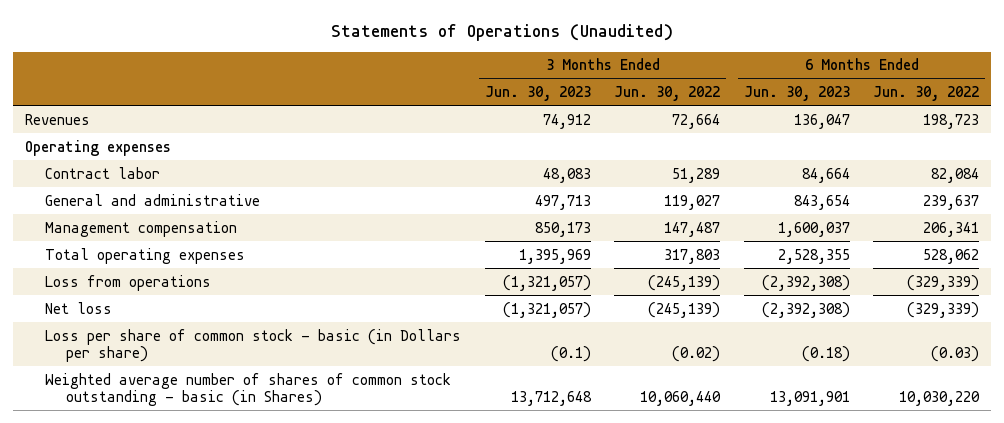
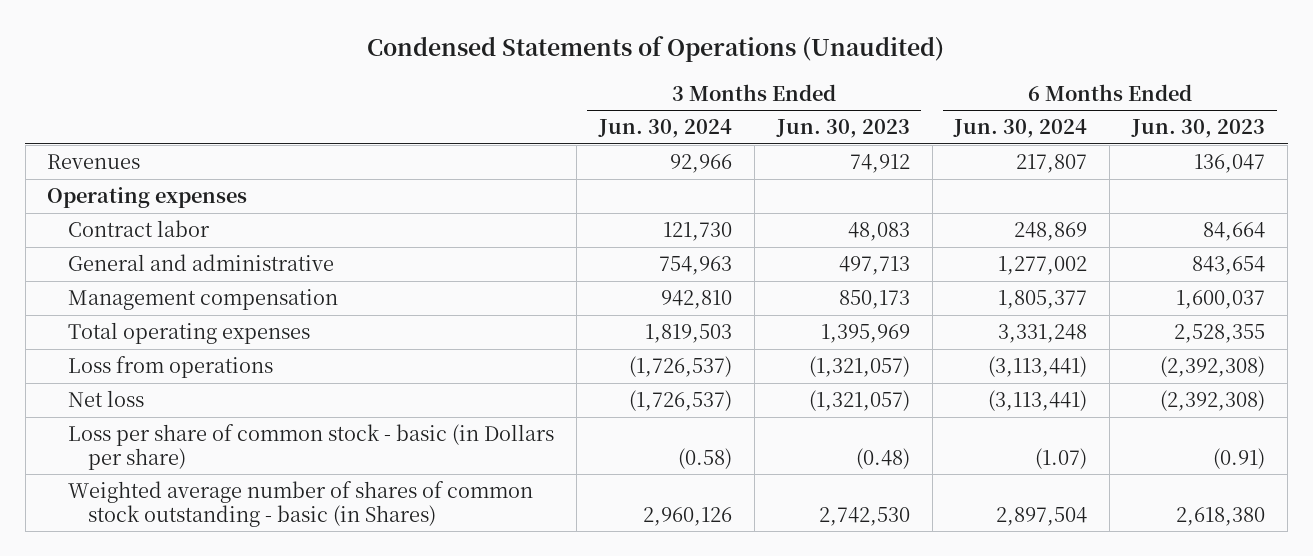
[331,23,674,41] Statements of Operations (Unaudited) -> [367,36,945,63] Condensed Statements of Operations (Unaudited)
[614,86,721,102] Jun. 30, 2022 -> none
[873,86,980,102] Jun. 30, 2022 -> none
none -> [597,119,732,139] Jun. 30, 2024
none -> [953,119,1088,139] Jun. 30, 2024
[550,346,591,363] (0.1) -> [855,447,910,469] (0.48)
[801,346,850,363] (0.18) -> [1213,447,1266,469] (0.91)
[510,391,592,407] 13,712,648 -> [818,506,910,526] 2,742,530
[769,391,850,407] 13,091,901 -> [1176,506,1266,526] 2,618,380

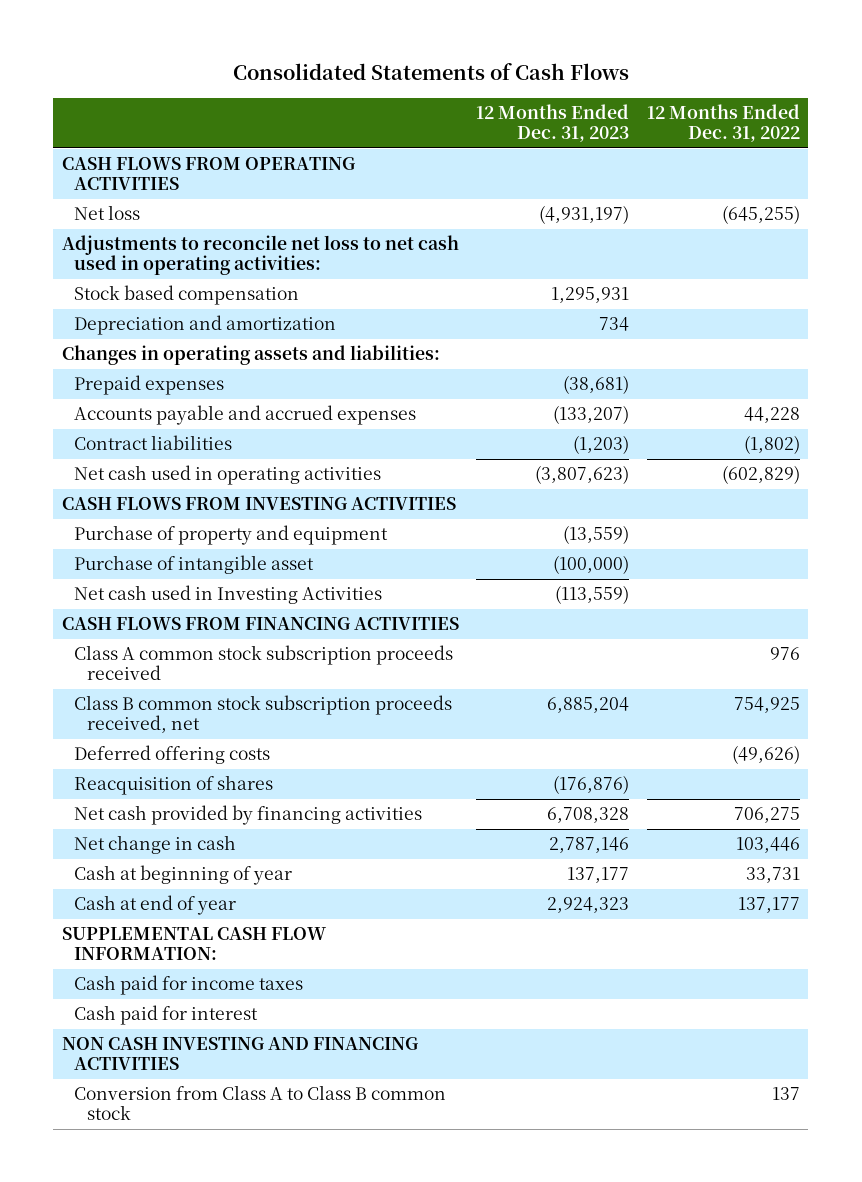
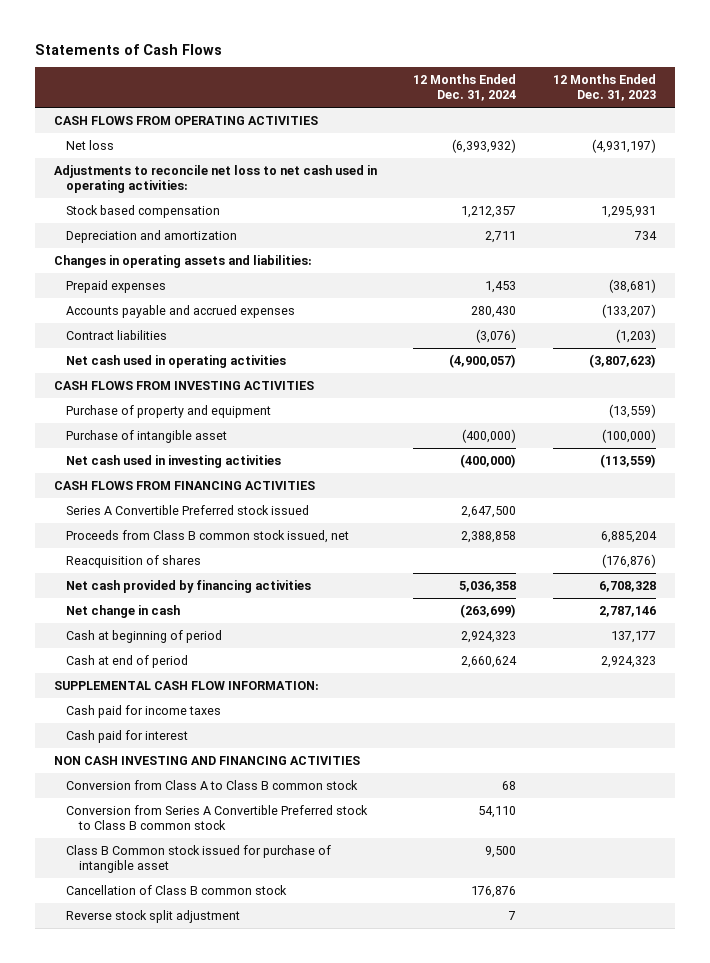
[232,63,629,81] Consolidated Statements of Cash Flows -> [35,43,223,55] Statements of Cash Flows
[646,103,800,142] 12 Months Ended Dec. 31, 2022 -> none
none -> [413,73,517,102] 12 Months Ended Dec. 31, 2024
[74,585,383,605] Net cash used in Investing Activities -> [66,454,282,468] Net cash used in investing activities
[74,645,454,681] Class A common stock subscription proceeds received -> none
[74,745,271,765] Deferred offering costs -> none
none -> [66,504,310,515] Series A Convertible Preferred stock issued
[74,695,453,734] Class B common stock subscription proceeds received, net -> [66,529,350,543] Proceeds from Class B common stock issued, net
[74,865,293,886] Cash at beginning of year -> [66,629,223,643] Cash at beginning of period
[74,895,237,916] Cash at end of year -> [66,654,189,668] Cash at end of period
none -> [66,804,369,831] Conversion from Series A Convertible Preferred stock to Class B common stock
none -> [66,844,332,874] Class B Common stock issued for purchase of intangible asset
none -> [66,884,288,895] Cancellation of Class B common stock
none -> [66,909,241,923] Reverse stock split adjustment

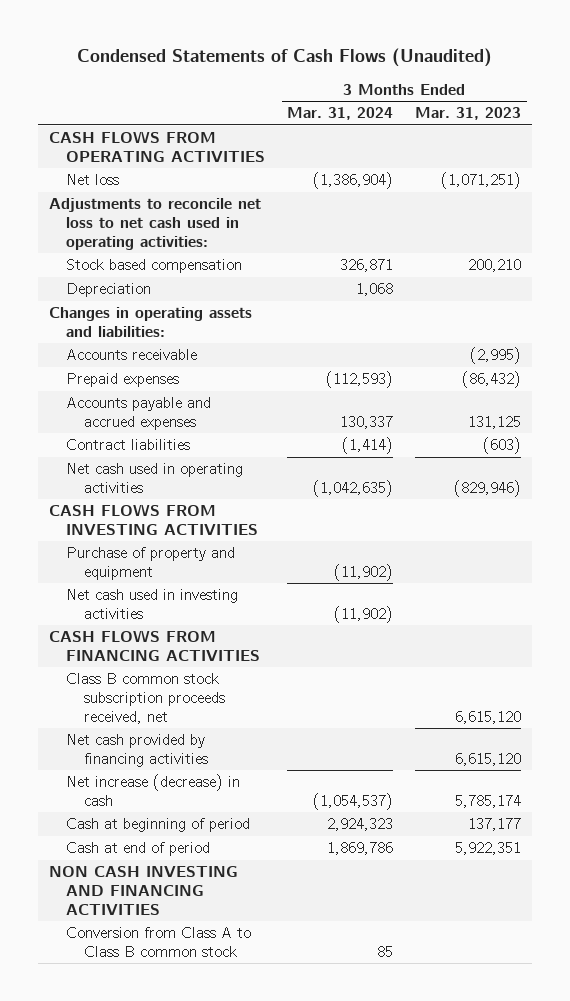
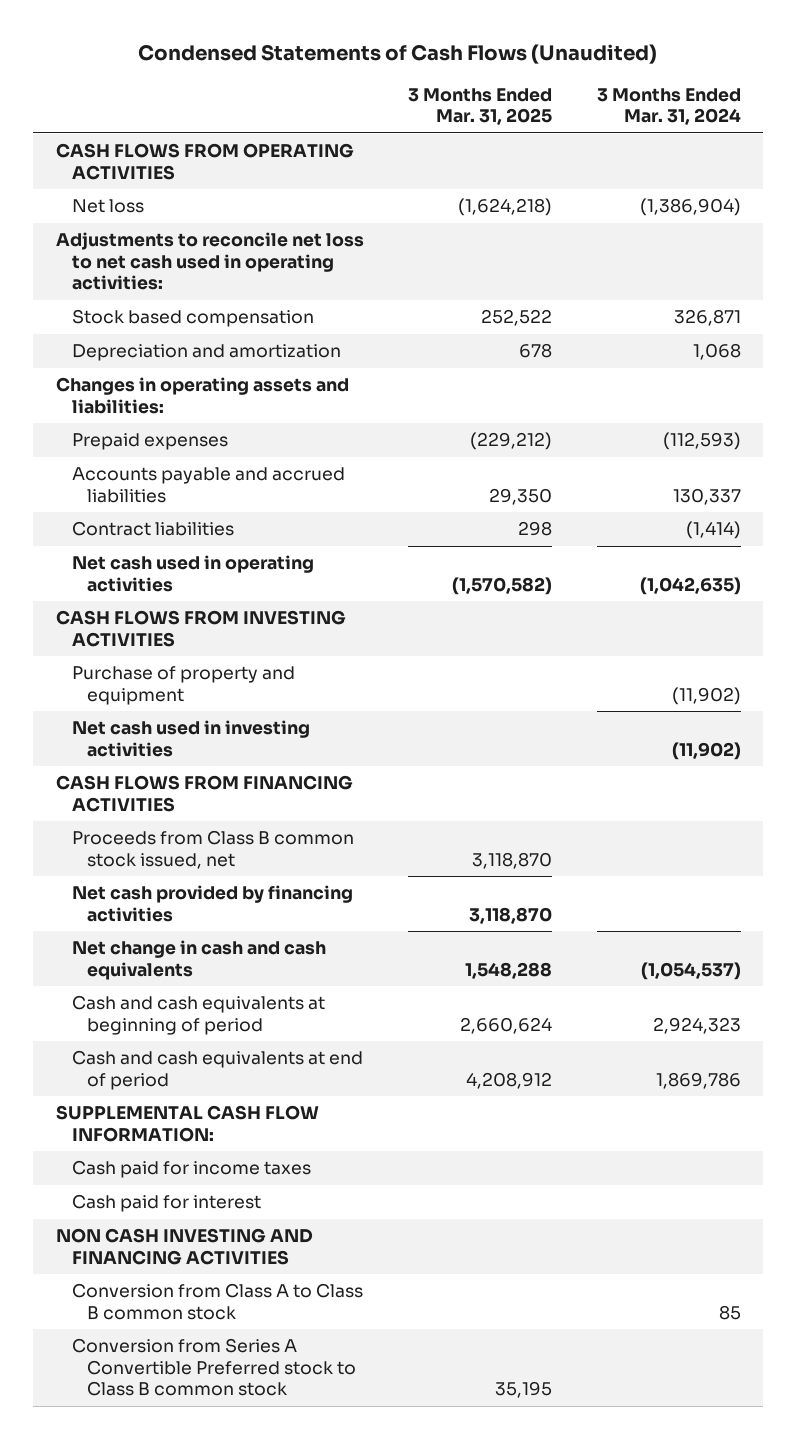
[415,107,522,121] Mar. 31, 2023 -> none
none -> [408,87,553,126] 3 Months Ended Mar. 31, 2025
[66,283,152,298] Depreciation -> [71,344,341,362] Depreciation and amortization
[66,349,198,361] Accounts receivable -> none
[66,397,212,430] Accounts payable and accrued expenses -> [71,467,345,503] Accounts payable and accrued liabilities
[66,673,225,724] Class B common stock subscription proceeds received, net -> [71,830,354,869] Proceeds from Class B common stock issued, net
[66,774,241,806] Net increase (decrease) in cash -> [71,940,326,980] Net change in cash and cash equivalents
[66,818,251,833] Cash at beginning of period -> [71,995,325,1035] Cash and cash equivalents at beginning of period
[66,842,211,857] Cash at end of period -> [71,1050,363,1090] Cash and cash equivalents at end of period
none -> [55,1105,319,1142] SUPPLEMENTAL CASH FLOW INFORMATION:
none -> [71,1160,311,1179] Cash paid for income taxes
none -> [71,1194,261,1213] Cash paid for interest
none -> [71,1338,357,1397] Conversion from Series A Convertible Preferred stock to Class B common stock

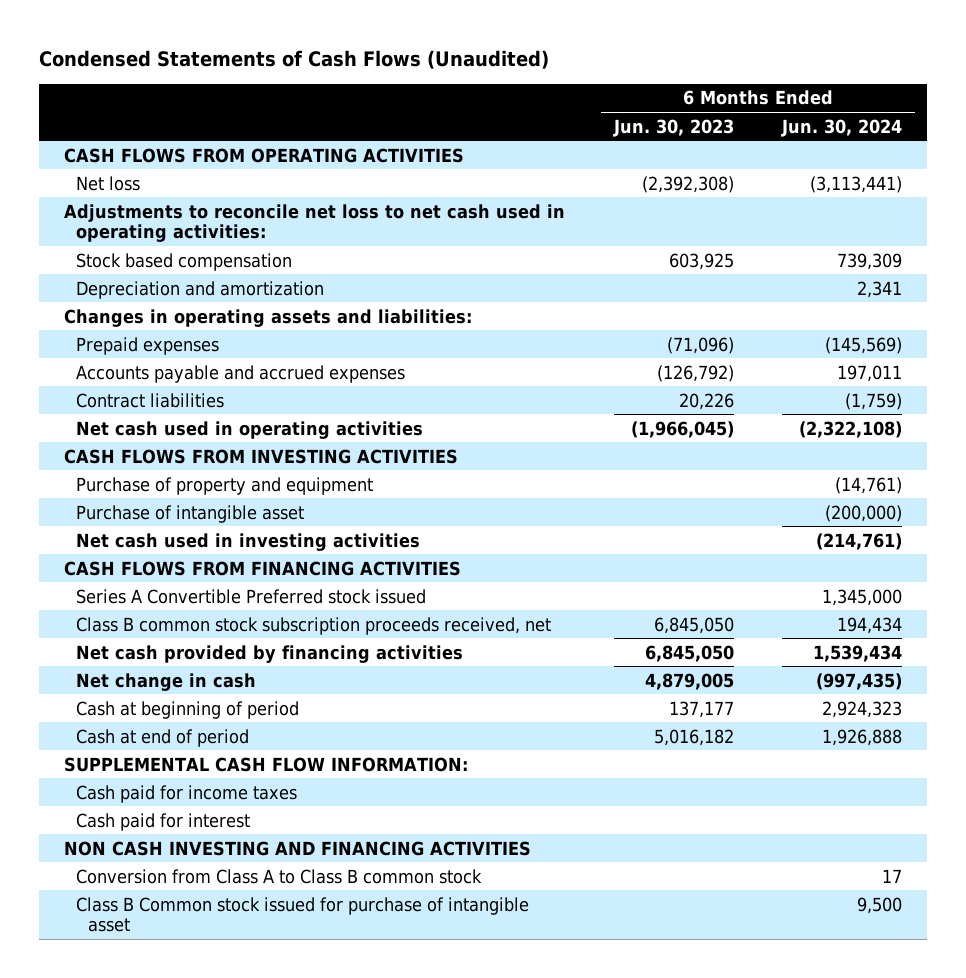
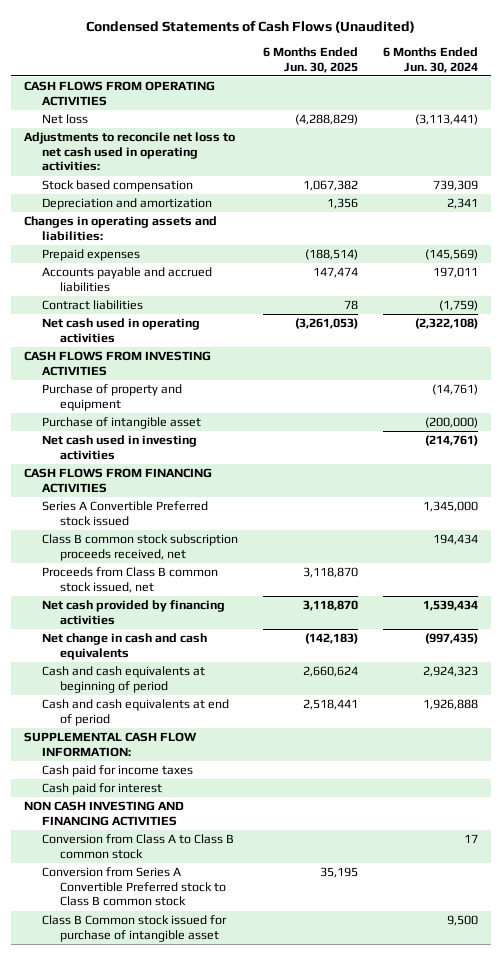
[612,118,734,137] Jun. 30, 2023 -> none
none -> [263,46,359,73] 6 Months Ended Jun. 30, 2025
[75,364,405,383] Accounts payable and accrued expenses -> [42,267,213,292] Accounts payable and accrued liabilities
none -> [42,567,219,593] Proceeds from Class B common stock issued, net
[75,672,256,691] Net change in cash -> [42,633,208,660] Net change in cash and cash equivalents
[75,700,299,719] Cash at beginning of period -> [42,666,206,693] Cash and cash equivalents at beginning of period
[75,728,249,747] Cash at end of period -> [42,699,230,726] Cash and cash equivalents at end of period
none -> [42,867,227,907] Conversion from Series A Convertible Preferred stock to Class B common stock

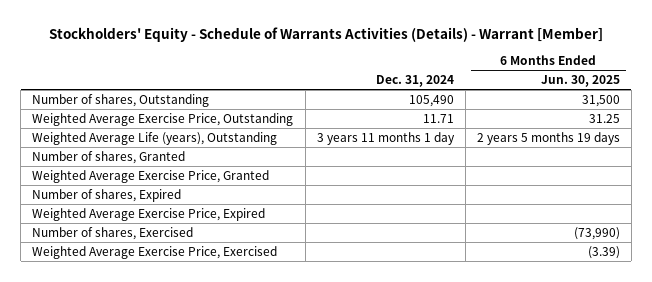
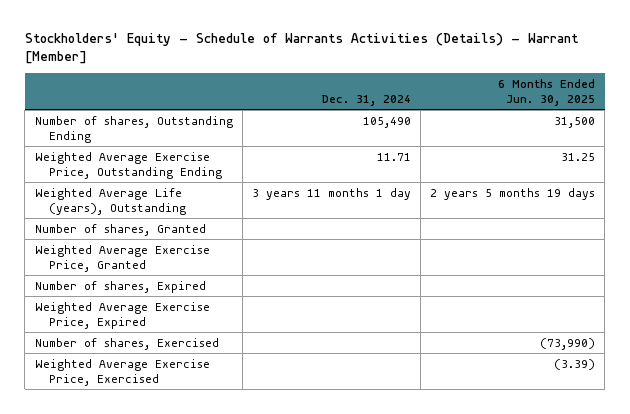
[32,93,210,107] Number of shares, Outstanding -> [34,115,233,143] Number of shares, Outstanding Ending
[32,112,294,126] Weighted Average Exercise Price, Outstanding -> [34,151,222,179] Weighted Average Exercise Price, Outstanding Ending

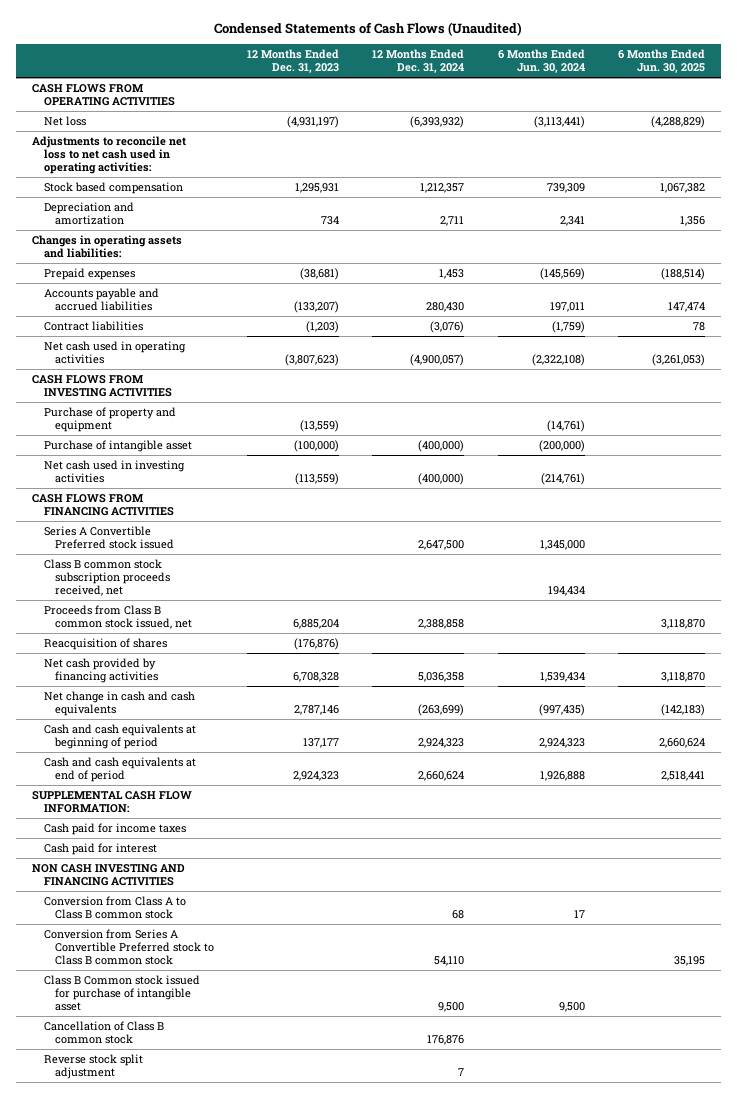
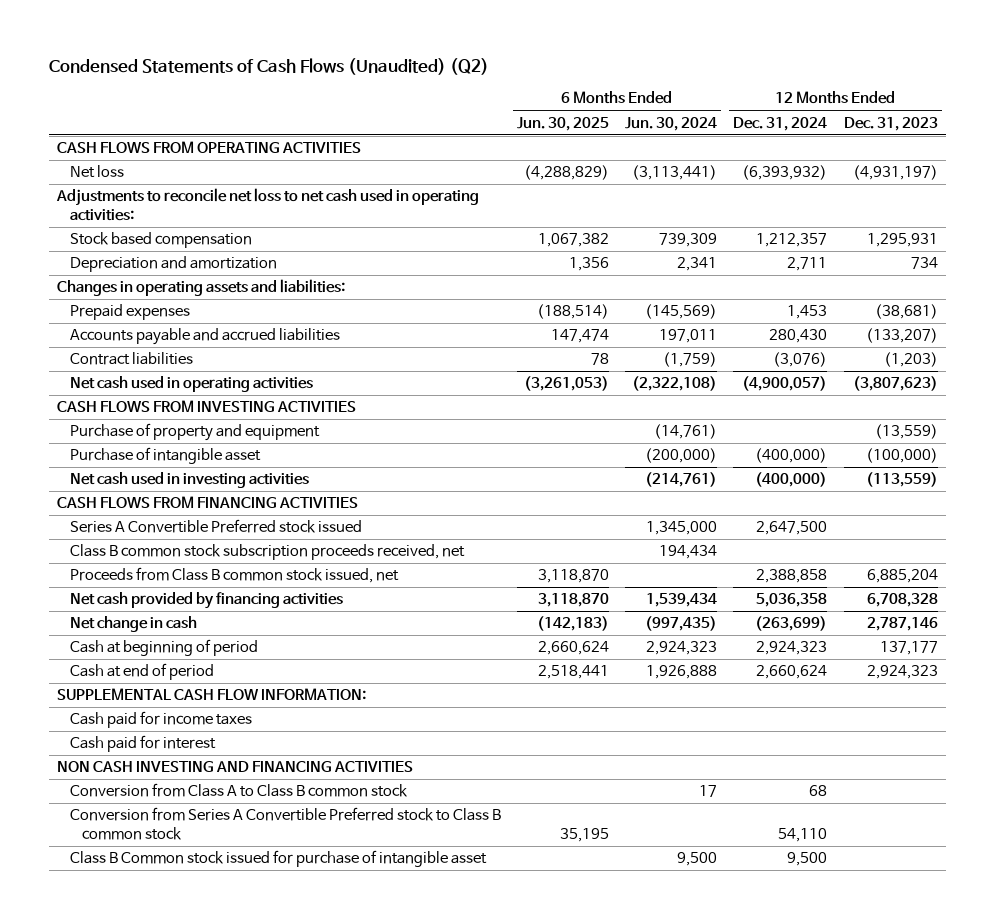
[214,21,523,36] Condensed Statements of Cash Flows (Unaudited) -> [49,57,490,75] Condensed Statements of Cash Flows (Unaudited) (Q2)
[43,637,167,650] Reacquisition of shares -> none
[43,690,195,717] Net change in cash and cash equivalents -> [69,616,197,633] Net change in cash
[43,723,196,750] Cash and cash equivalents at beginning of period -> [69,639,258,657] Cash at beginning of period
[43,756,196,783] Cash and cash equivalents at end of period -> [69,663,214,681] Cash at end of period
[43,1020,164,1045] Cancellation of Class B common stock -> none
[43,1053,143,1080] Reverse stock split adjustment -> none

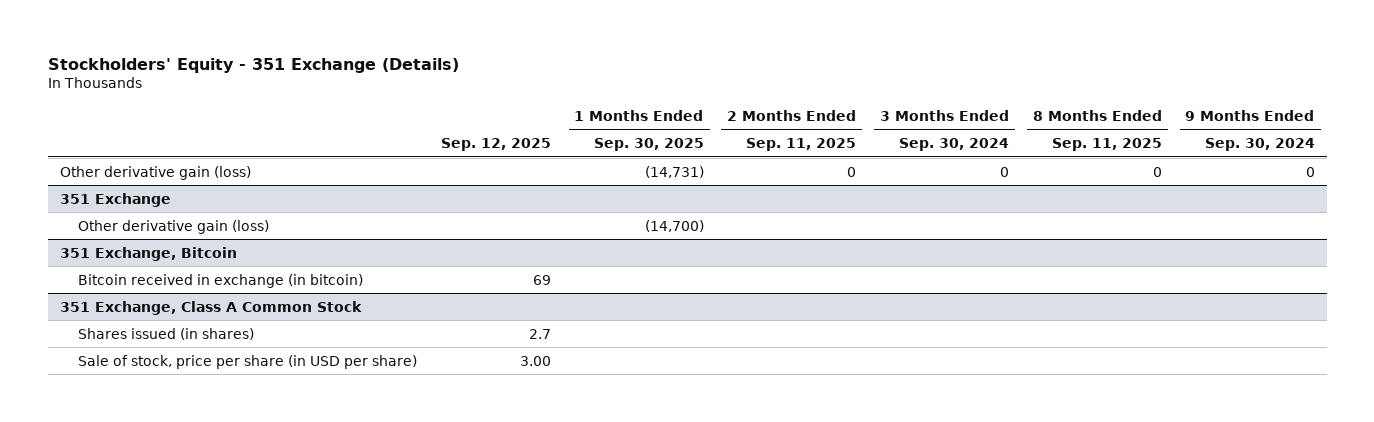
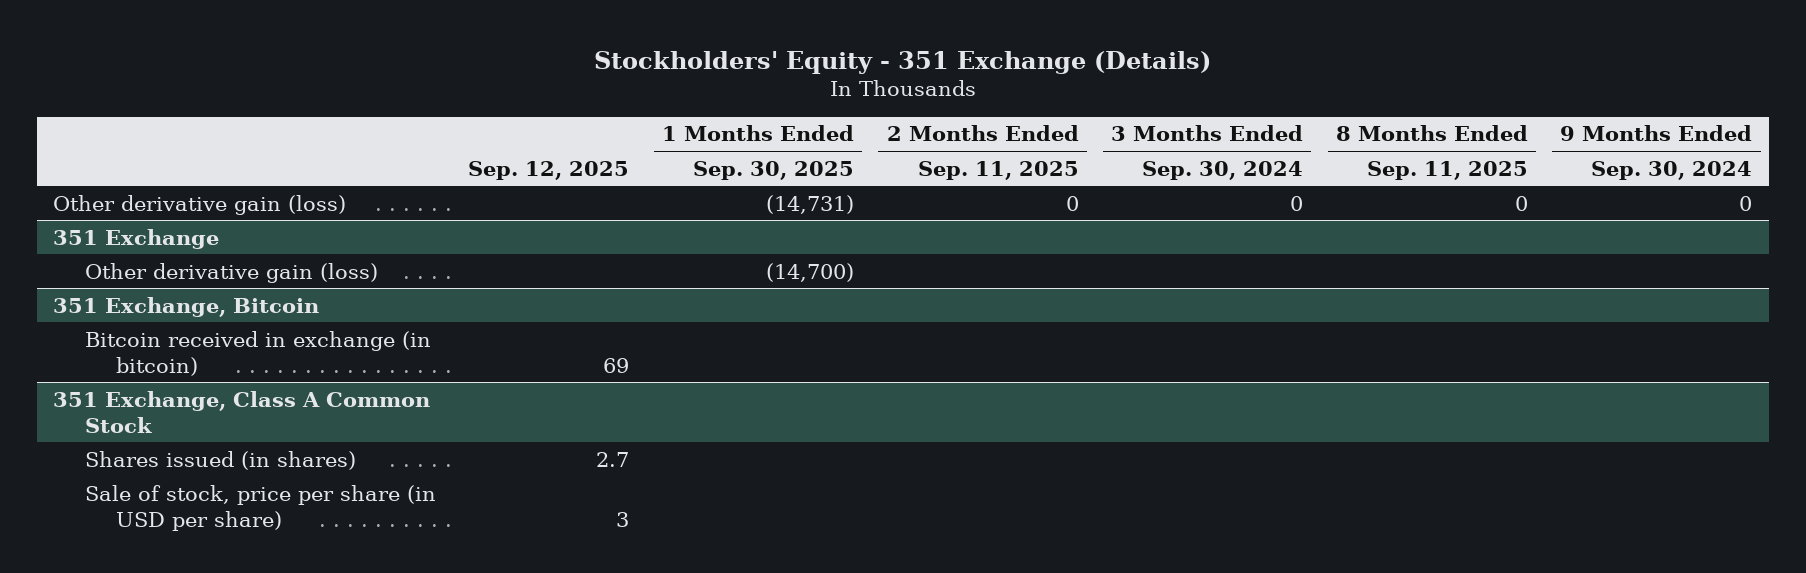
[519,355,551,366] 3.00 -> [616,511,630,527] 3

